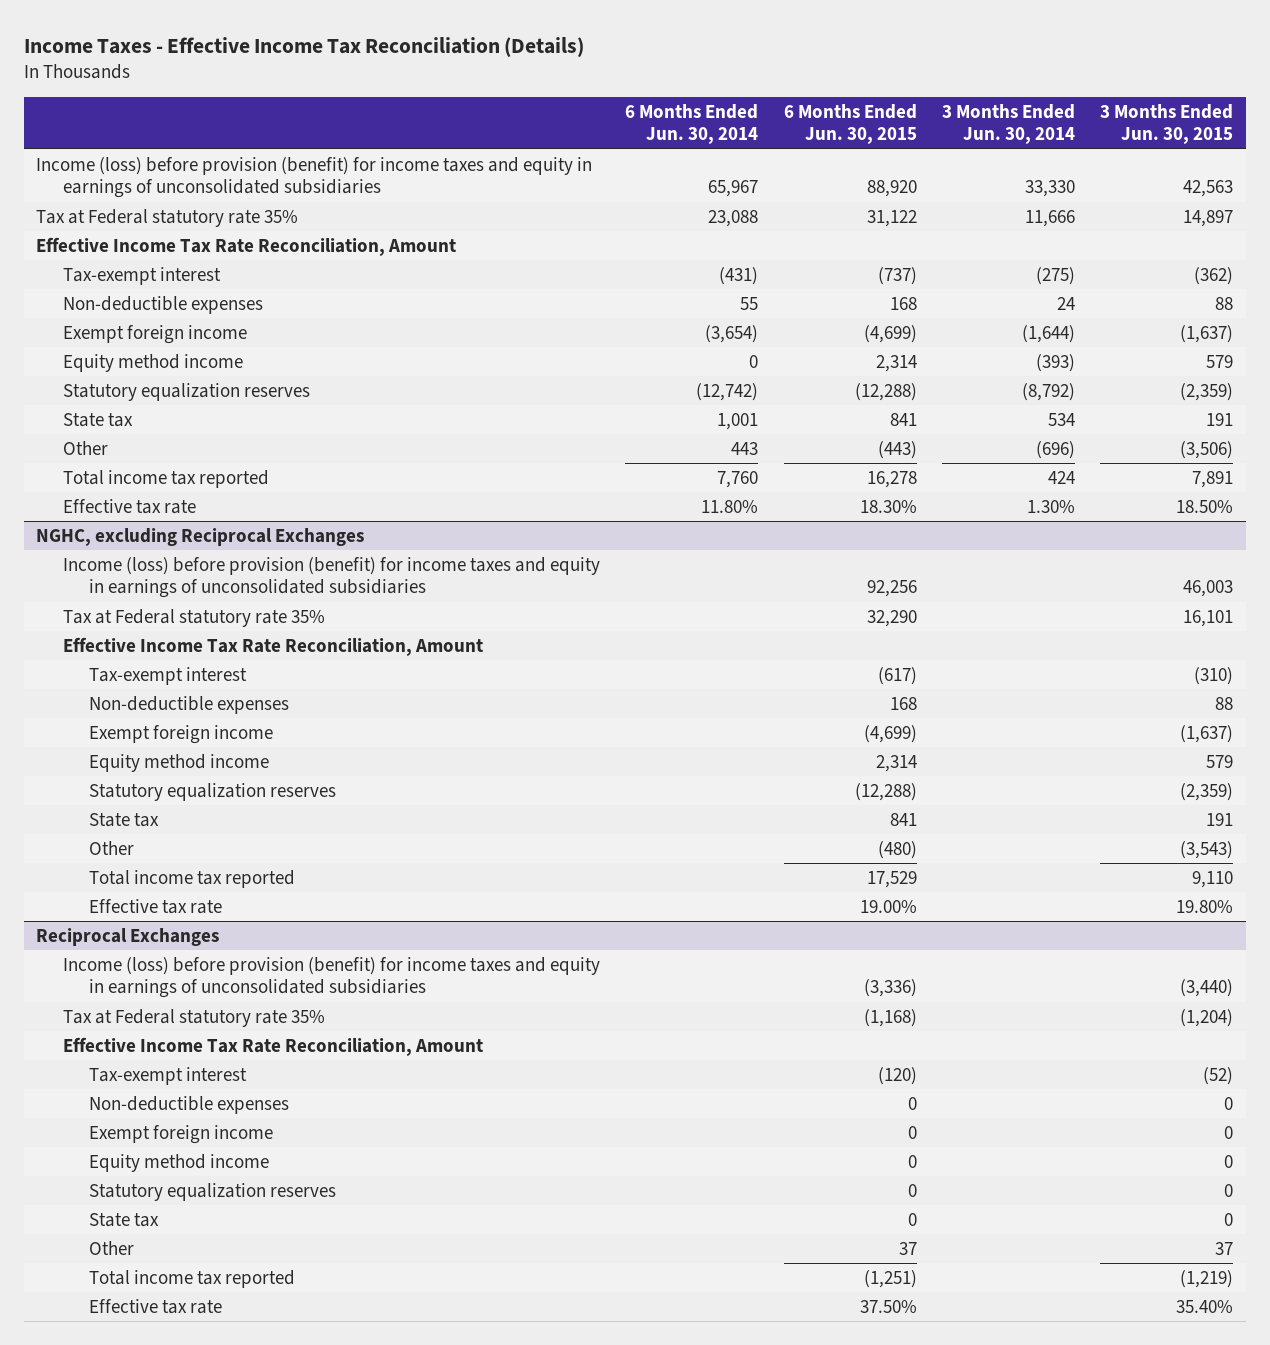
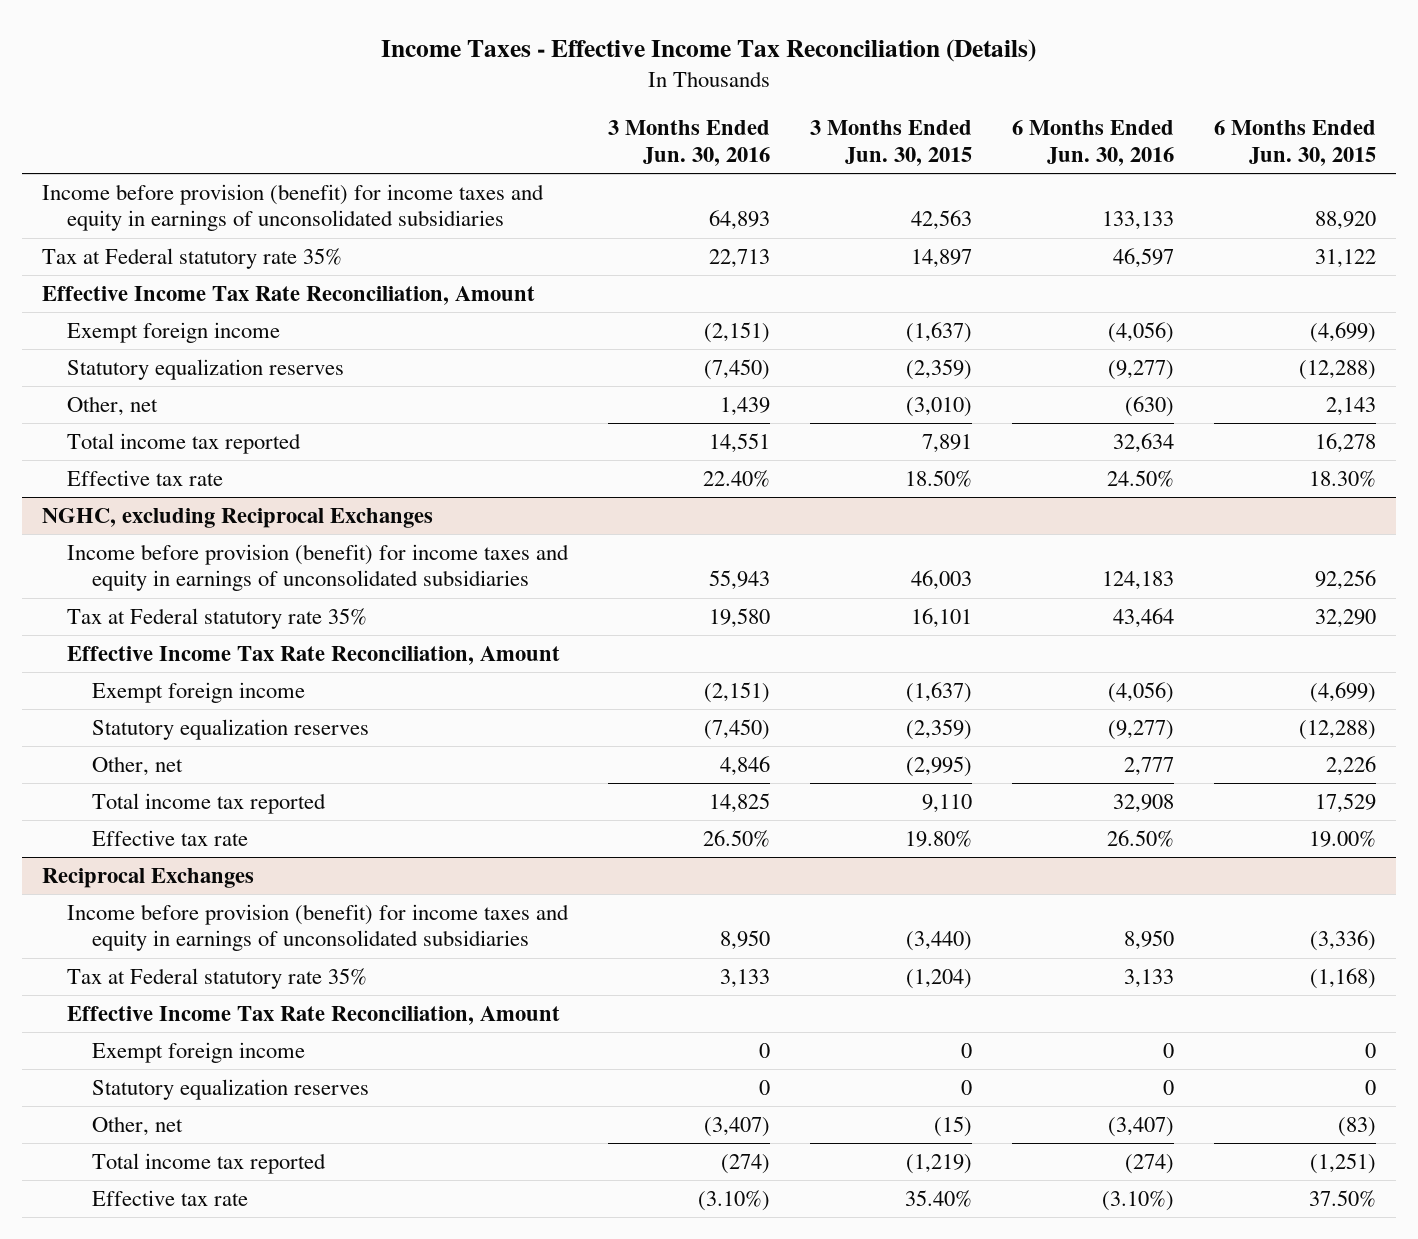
[625,103,759,145] 6 Months Ended Jun. 30, 2014 -> none
[942,103,1076,145] 3 Months Ended Jun. 30, 2014 -> none
none -> [607,120,770,166] 3 Months Ended Jun. 30, 2016
none -> [1011,120,1174,166] 6 Months Ended Jun. 30, 2016
[36,156,593,199] Income (loss) before provision (benefit) for income taxes and equity in earnings of unconsolidated subsidiaries -> [41,184,544,232] Income before provision (benefit) for income taxes and equity in earnings of unconsolidated subsidiaries
[62,266,221,285] Tax-exempt interest -> none
[62,295,263,314] Non-deductible expenses -> none
[62,353,243,372] Equity method income -> none
[62,412,133,427] State tax -> none
[62,440,108,455] Other -> [66,396,158,417] Other, net
[877,440,917,459] (443) -> [1325,397,1376,417] 2,143
[1180,440,1234,459] (3,506) -> [905,397,972,418] (3,010)
[62,556,600,599] Income (loss) before provision (benefit) for income taxes and equity in earnings of unconsolidated subsidiaries -> [66,544,569,592] Income before provision (benefit) for income taxes and equity in earnings of unconsolidated subsidiaries
[89,666,248,685] Tax-exempt interest -> none
[89,695,290,714] Non-deductible expenses -> none
[89,753,270,772] Equity method income -> none
[89,812,160,827] State tax -> none
[89,840,135,855] Other -> [91,756,183,777] Other, net
[877,840,917,859] (480) -> [1325,756,1376,777] 2,226
[1180,840,1234,859] (3,543) -> [905,756,972,778] (2,995)
[62,956,600,999] Income (loss) before provision (benefit) for income taxes and equity in earnings of unconsolidated subsidiaries -> [66,904,569,952] Income before provision (benefit) for income taxes and equity in earnings of unconsolidated subsidiaries
[89,1066,248,1085] Tax-exempt interest -> none
[89,1095,290,1114] Non-deductible expenses -> none
[89,1153,270,1172] Equity method income -> none
[89,1212,160,1227] State tax -> none
[89,1240,135,1255] Other -> [91,1116,183,1137] Other, net
[898,1241,917,1255] 37 -> [1337,1117,1376,1138] (83)
[1215,1241,1234,1255] 37 -> [933,1116,972,1138] (15)

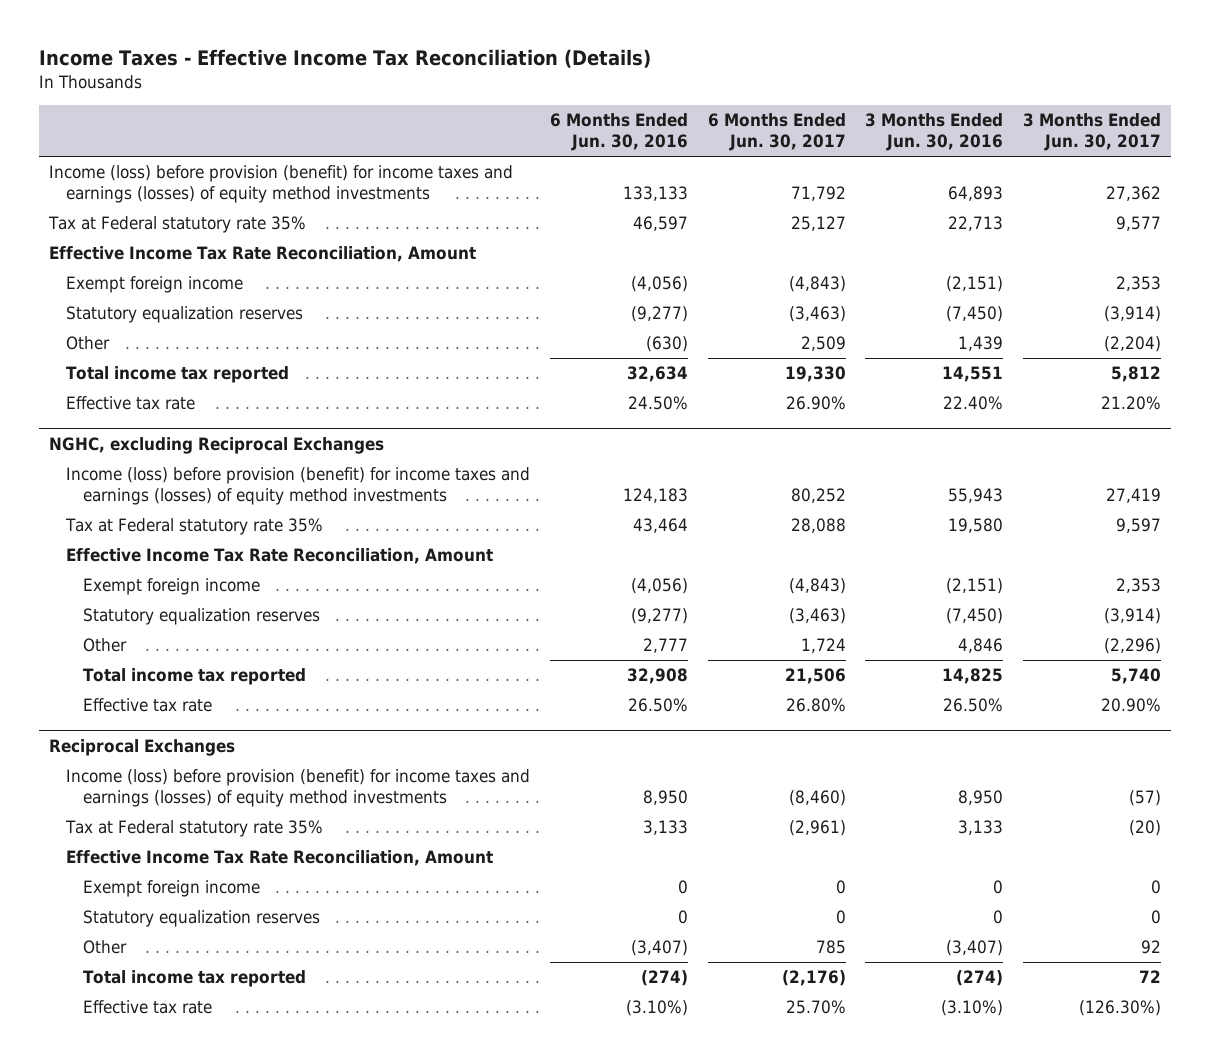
[809,120,972,166] 3 Months Ended Jun. 30, 2015 -> none
[1213,120,1376,166] 6 Months Ended Jun. 30, 2015 -> none
none -> [707,113,846,152] 6 Months Ended Jun. 30, 2017
none -> [1023,113,1162,152] 3 Months Ended Jun. 30, 2017
[41,184,544,232] Income before provision (benefit) for income taxes and equity in earnings of unconsolidated subsidiaries -> [49,165,514,204] Income (loss) before provision (benefit) for income taxes and earnings (losses) of equity method investments
[66,396,158,417] Other, net -> [65,336,110,351] Other
[66,544,569,592] Income before provision (benefit) for income taxes and equity in earnings of unconsolidated subsidiaries -> [65,467,530,506] Income (loss) before provision (benefit) for income taxes and earnings (losses) of equity method investments
[91,756,183,777] Other, net -> [82,638,127,653] Other
[66,904,569,952] Income before provision (benefit) for income taxes and equity in earnings of unconsolidated subsidiaries -> [65,769,530,808] Income (loss) before provision (benefit) for income taxes and earnings (losses) of equity method investments
[91,1116,183,1137] Other, net -> [82,940,127,955] Other

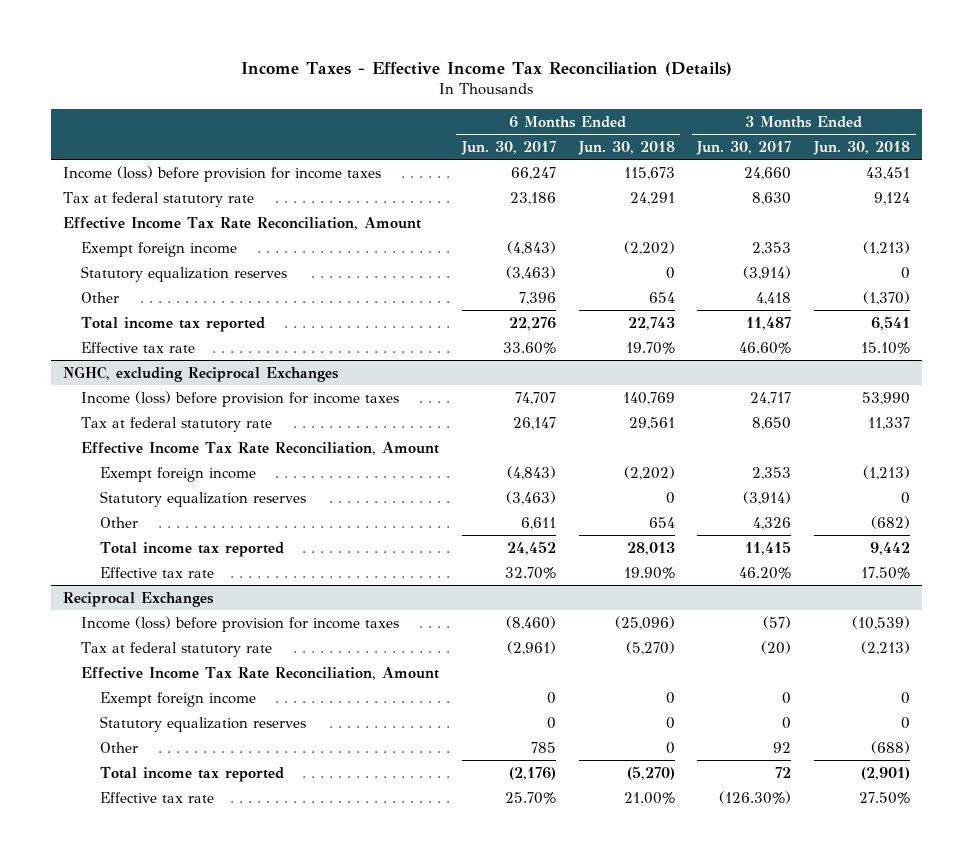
[549,113,688,152] 6 Months Ended Jun. 30, 2016 -> none
[865,113,1004,152] 3 Months Ended Jun. 30, 2016 -> none
none -> [577,140,675,155] Jun. 30, 2018
none -> [813,140,911,155] Jun. 30, 2018
[49,165,514,204] Income (loss) before provision (benefit) for income taxes and earnings (losses) of equity method investments -> none
none -> [62,165,381,182] Income (loss) before provision for income taxes
[48,216,307,234] Tax at Federal statutory rate 35% -> [62,191,254,207] Tax at federal statutory rate
[790,216,846,232] 25,127 -> [509,191,556,205] 23,186
[1116,216,1162,232] 9,577 -> [752,191,792,205] 8,630
[800,336,846,352] 2,509 -> [518,291,556,305] 7,396
[1104,336,1162,353] (2,204) -> [756,291,792,305] 4,418
[784,366,846,383] 19,330 -> [508,316,556,330] 22,276
[1111,366,1162,383] 5,812 -> [746,316,792,330] 11,487
[785,396,846,411] 26.90% -> [502,341,556,354] 33.60%
[1101,396,1162,411] 21.20% -> [739,341,792,354] 46.60%
[65,467,530,506] Income (loss) before provision (benefit) for income taxes and earnings (losses) of equity method investments -> none
none -> [81,390,400,407] Income (loss) before provision for income taxes
[64,518,323,536] Tax at Federal statutory rate 35% -> [81,416,273,432] Tax at federal statutory rate
[790,518,846,534] 28,088 -> [512,416,556,430] 26,147
[1116,518,1162,534] 9,597 -> [752,416,792,430] 8,650
[800,638,846,654] 1,724 -> [520,516,556,530] 6,611
[1104,638,1162,655] (2,296) -> [753,516,792,530] 4,326
[784,668,846,685] 21,506 -> [506,540,556,555] 24,452
[1111,668,1162,685] 5,740 -> [745,540,792,555] 11,415
[785,698,846,713] 26.80% -> [504,566,556,579] 32.70%
[1101,698,1162,713] 20.90% -> [739,566,792,579] 46.20%
[65,769,530,808] Income (loss) before provision (benefit) for income taxes and earnings (losses) of equity method investments -> [81,615,400,632] Income (loss) before provision for income taxes
[64,820,323,838] Tax at Federal statutory rate 35% -> [81,641,273,657] Tax at federal statutory rate

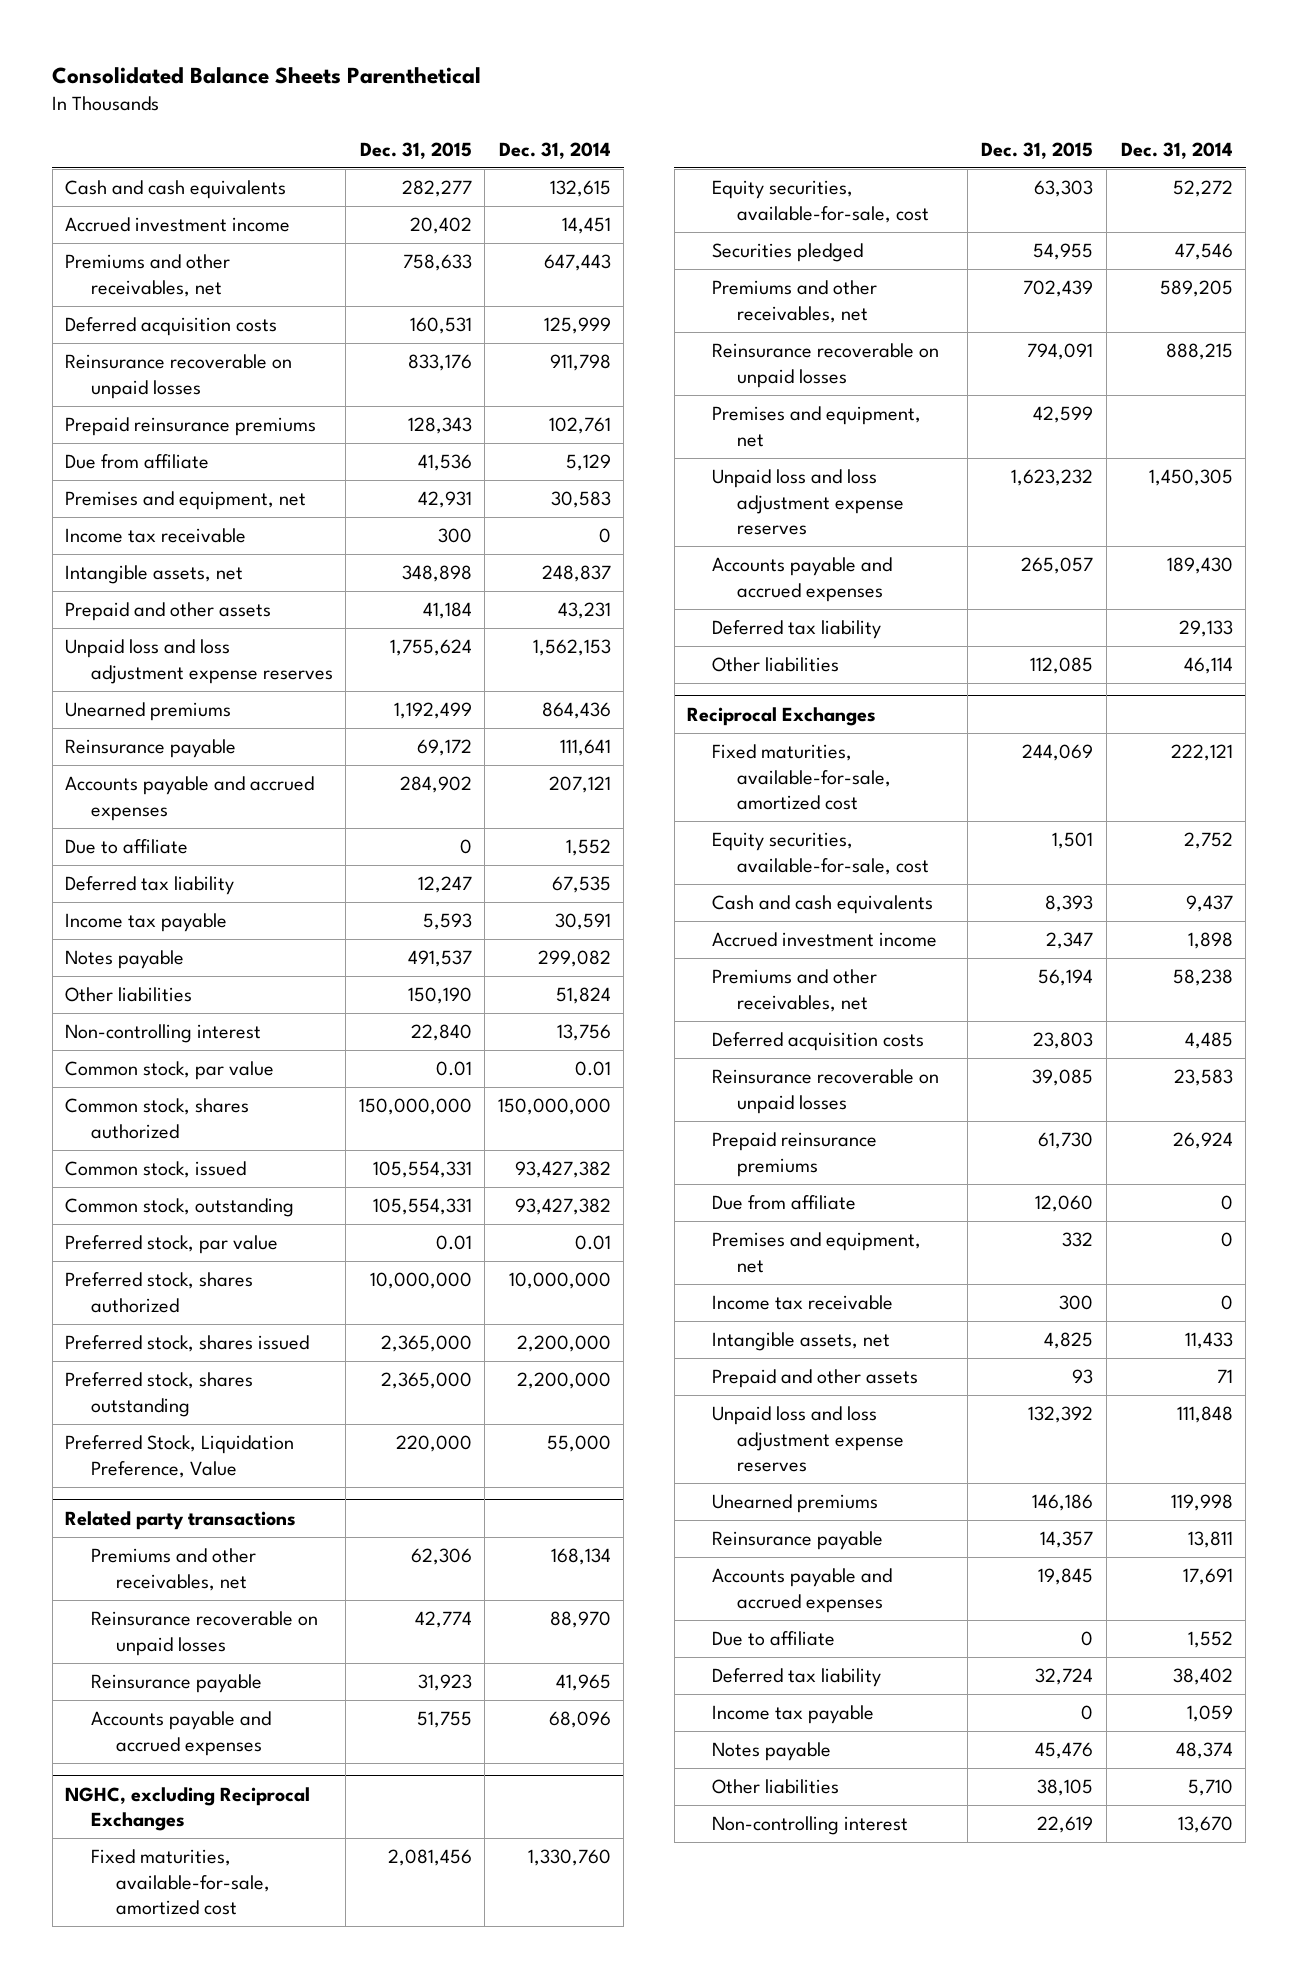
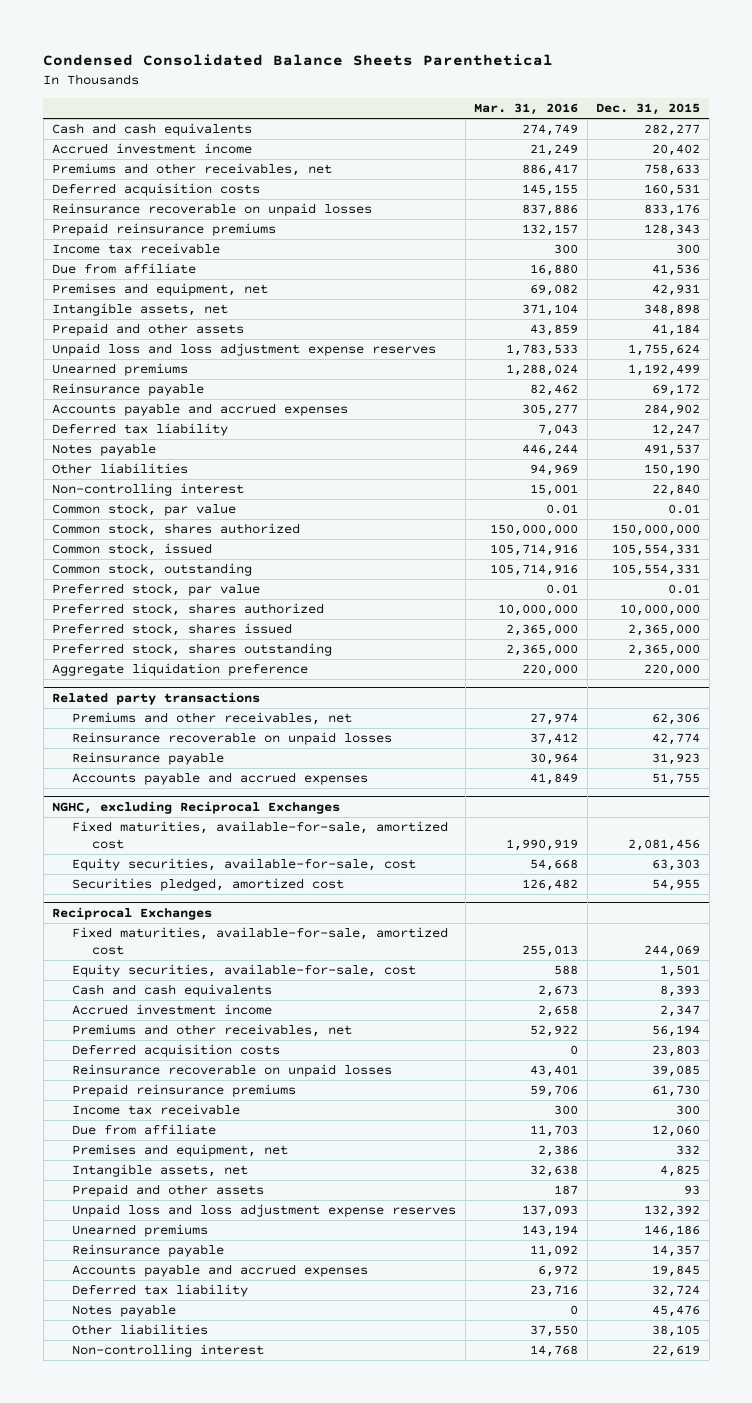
[52,67,482,85] Consolidated Balance Sheets Parenthetical -> [43,53,554,66] Condensed Consolidated Balance Sheets Parenthetical
[498,141,611,159] Dec. 31, 2014 -> none
none -> [474,102,579,115] Mar. 31, 2016
[65,528,247,544] Income tax receivable -> [52,243,221,255] Income tax receivable
[65,839,189,855] Due to affiliate -> none
[65,913,228,933] Income tax payable -> none
[65,1435,295,1478] Preferred Stock, Liquidation Preference, Value -> [52,663,309,677] Aggregate liquidation preference
[712,280,878,323] Premiums and other receivables, net -> none
[712,343,940,388] Reinsurance recoverable on unpaid losses -> none
[712,406,922,447] Premises and equipment, net -> none
[712,469,905,535] Unpaid loss and loss adjustment expense reserves -> none
[712,557,893,602] Accounts payable and accrued expenses -> none
[712,620,882,640] Deferred tax liability -> none
[712,657,840,673] Other liabilities -> none
[712,243,864,263] Securities pledged -> [72,878,345,892] Securities pledged, amortized cost
[712,1295,894,1311] Income tax receivable -> [72,1104,241,1116] Income tax receivable
[712,1631,836,1647] Due to affiliate -> none
[712,1705,875,1725] Income tax payable -> none

